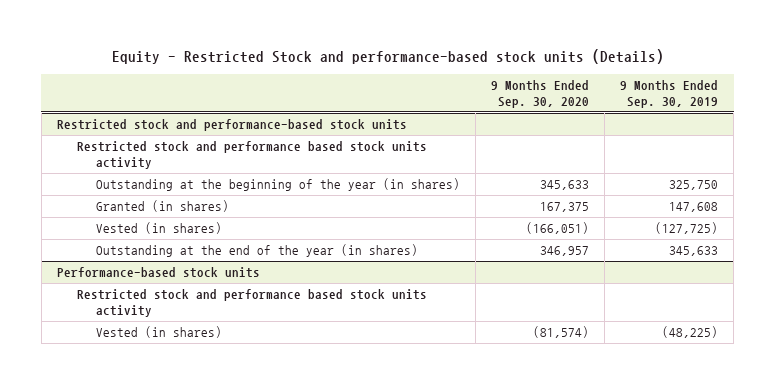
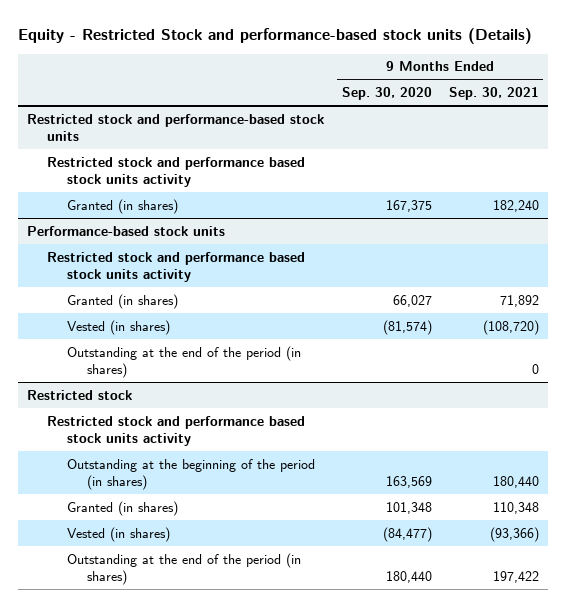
[620,79,719,108] 9 Months Ended Sep. 30, 2019 -> none
none -> [449,87,540,101] Sep. 30, 2021
[96,178,461,192] Outstanding at the beginning of the year (in shares) -> none
[96,222,223,235] Vested (in shares) -> none
[96,244,419,258] Outstanding at the end of the year (in shares) -> none
none -> [67,293,179,309] Granted (in shares)
none -> [67,345,302,378] Outstanding at the end of the period (in shares)
none -> [27,389,133,400] Restricted stock
none -> [47,415,306,446] Restricted stock and performance based stock units activity
none -> [67,458,316,490] Outstanding at the beginning of the period (in shares)
none -> [67,500,179,516] Granted (in shares)
none -> [67,526,171,542] Vested (in shares)
none -> [67,552,302,585] Outstanding at the end of the period (in shares)

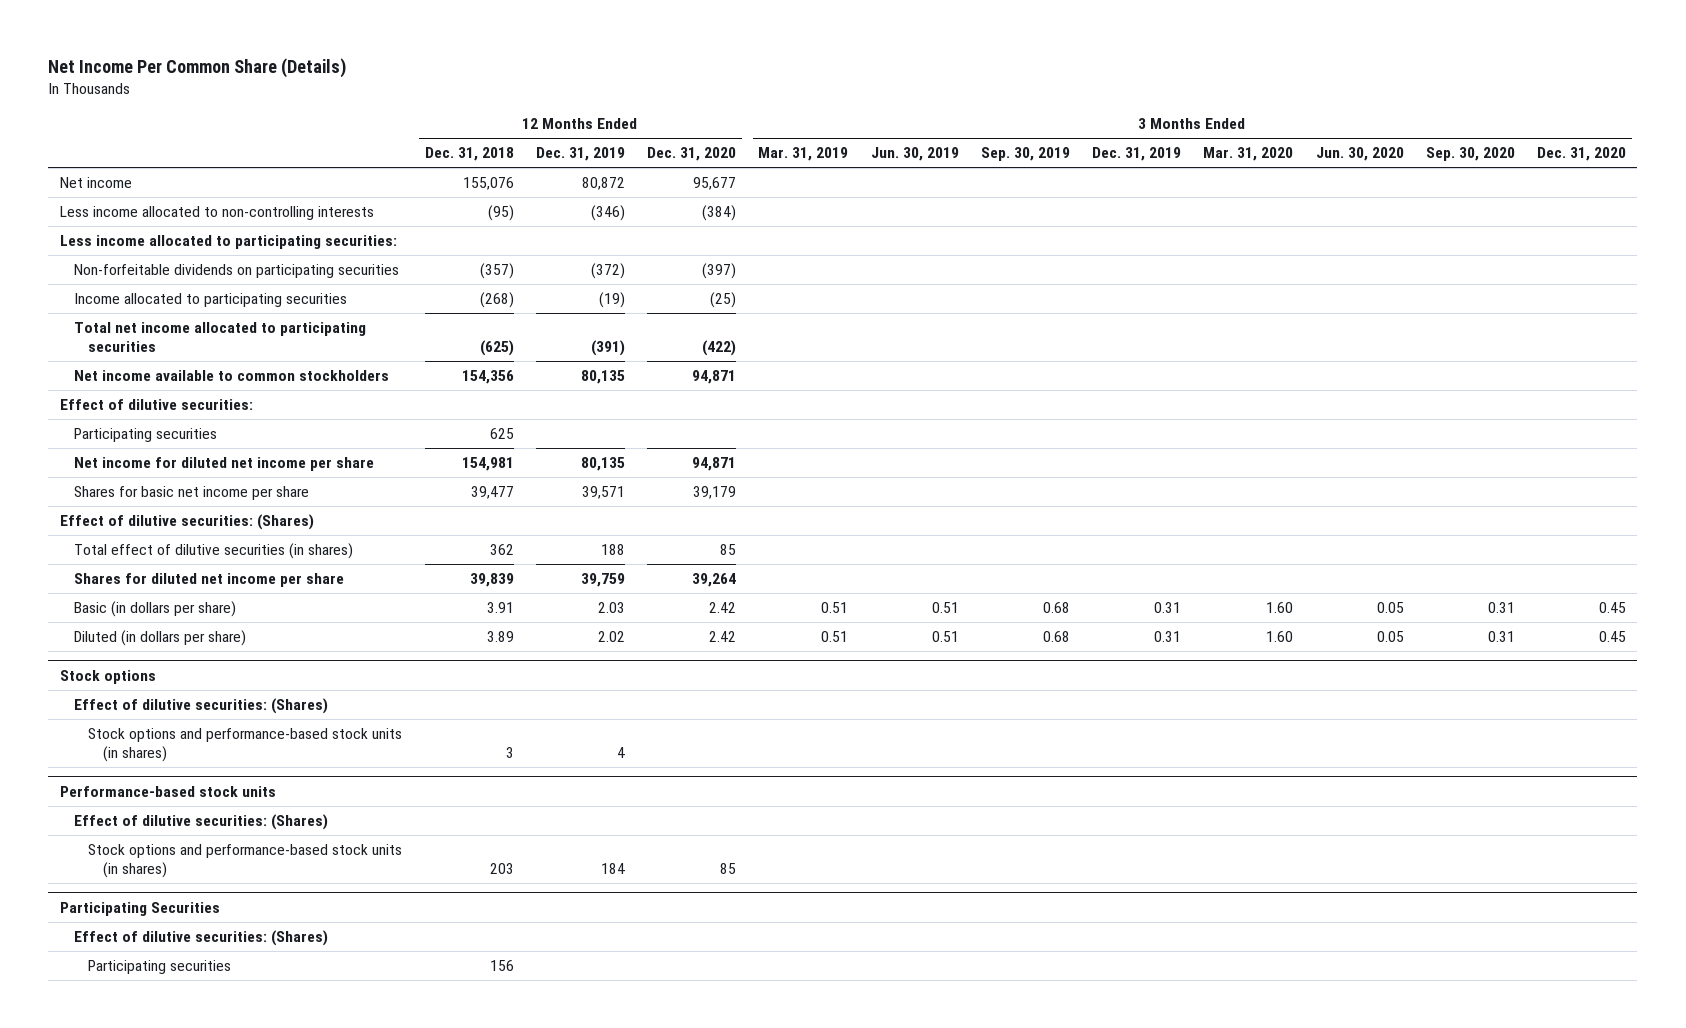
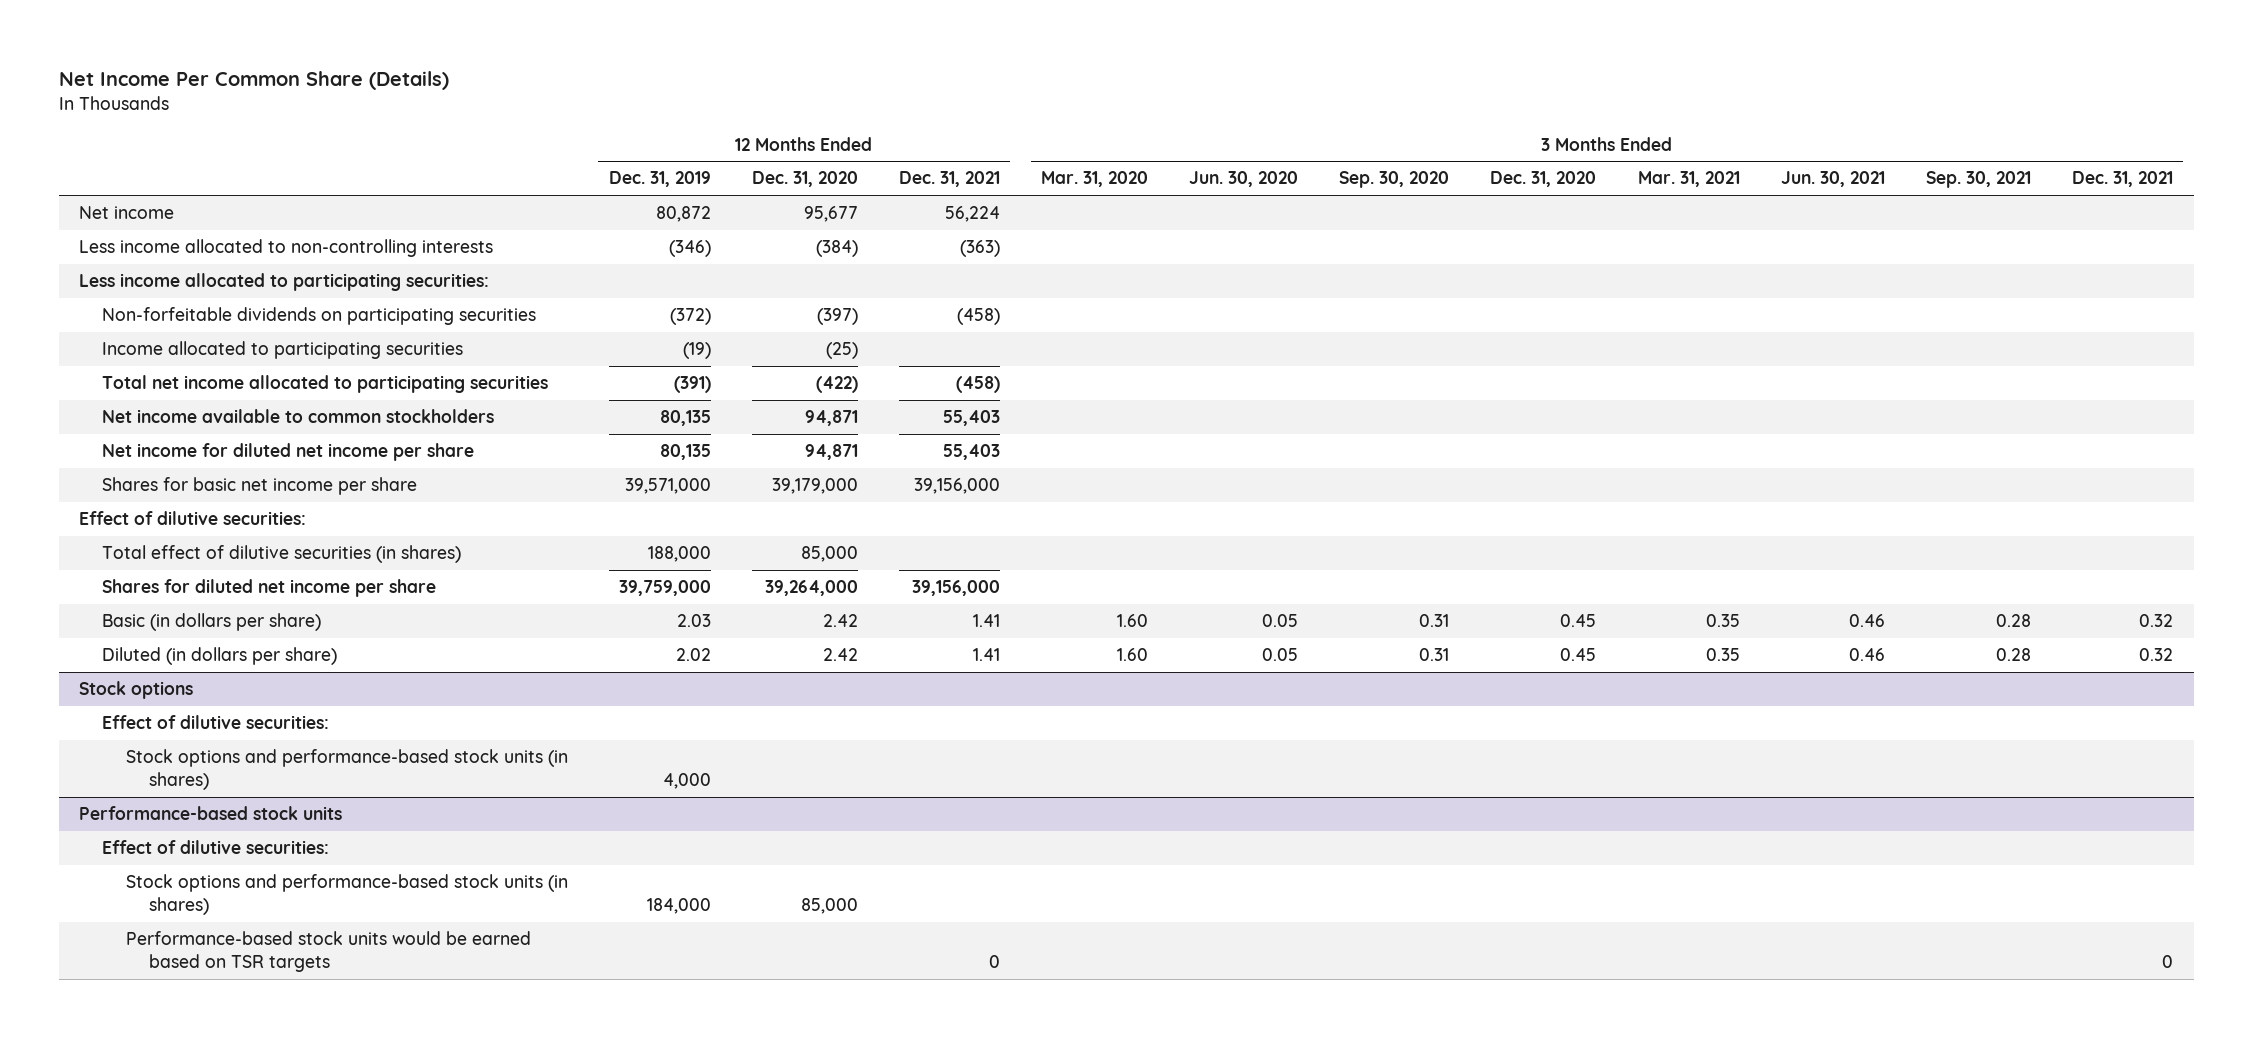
[424,147,514,162] Dec. 31, 2018 -> none
[758,147,849,162] Mar. 31, 2019 -> none
[870,147,959,162] Jun. 30, 2019 -> none
[980,147,1070,162] Sep. 30, 2019 -> none
[1092,147,1182,162] Dec. 31, 2019 -> none
none -> [899,171,1001,188] Dec. 31, 2021
none -> [1637,171,1740,188] Mar. 31, 2021
none -> [1780,171,1885,188] Jun. 30, 2021
none -> [1925,171,2031,189] Sep. 30, 2021
none -> [2071,171,2173,188] Dec. 31, 2021
[73,428,217,443] Participating securities -> none
[59,514,314,531] Effect of dilutive securities: (Shares) -> none
[581,486,625,500] 39,571 -> [624,478,711,495] 39,571,000
[693,486,737,500] 39,179 -> [771,478,858,495] 39,179,000
[59,399,253,411] Effect of dilutive securities: -> [79,511,307,526] Effect of dilutive securities:
[600,544,625,556] 188 -> [647,546,711,563] 188,000
[720,544,737,556] 85 -> [800,546,858,563] 85,000
[580,573,625,588] 39,759 -> [618,580,711,597] 39,759,000
[692,573,737,588] 39,264 -> [764,580,858,597] 39,264,000
[73,698,328,715] Effect of dilutive securities: (Shares) -> [102,715,330,730] Effect of dilutive securities:
[616,747,625,759] 4 -> [662,772,711,789] 4,000
[59,901,220,916] Participating Securities -> none
[73,930,328,947] Effect of dilutive securities: (Shares) -> none
[88,960,232,975] Participating securities -> none
[73,814,328,831] Effect of dilutive securities: (Shares) -> [102,840,330,855] Effect of dilutive securities:
[600,863,625,875] 184 -> [646,897,711,914] 184,000
[720,863,737,875] 85 -> [800,897,858,914] 85,000
none -> [125,931,531,972] Performance-based stock units would be earned based on TSR targets

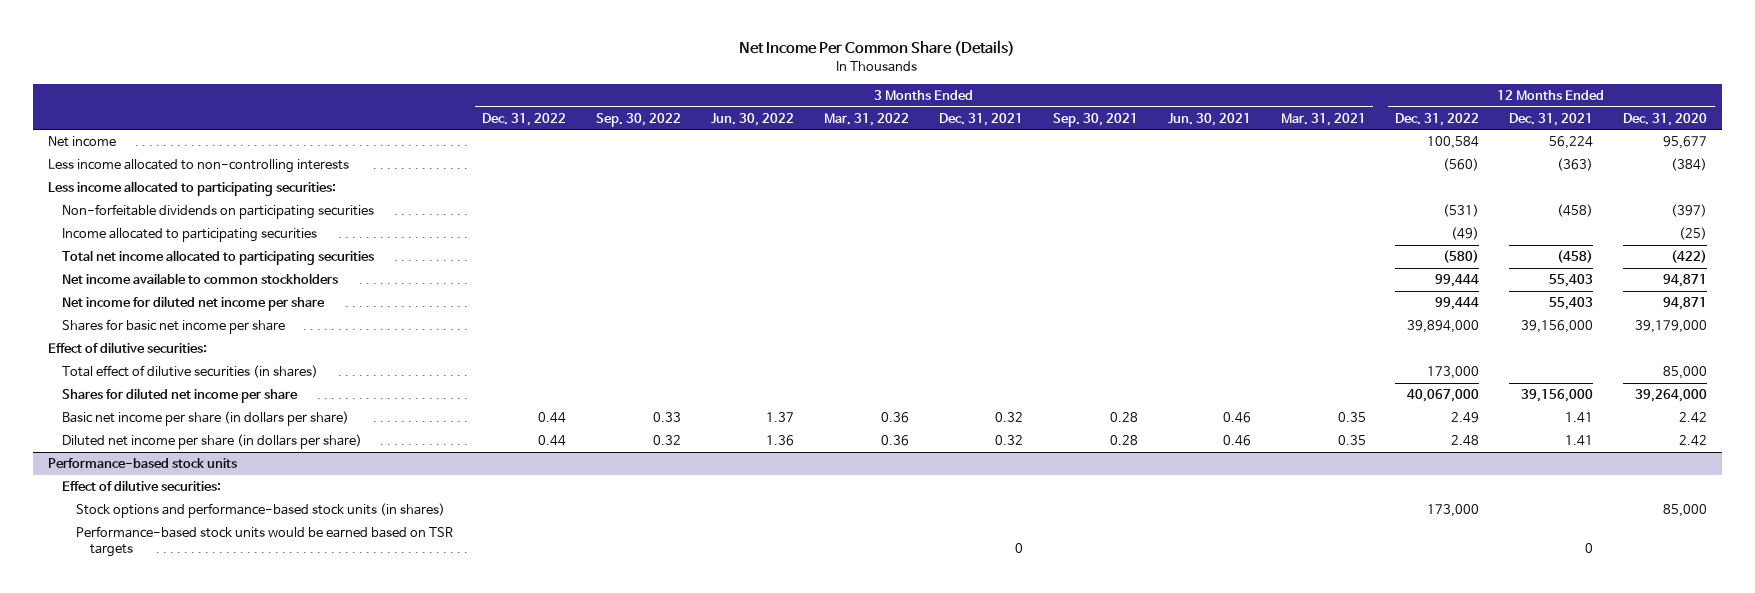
[608,171,711,188] Dec. 31, 2019 -> none
[1041,171,1149,188] Mar. 31, 2020 -> none
[1189,171,1299,188] Jun. 30, 2020 -> none
[1339,171,1450,189] Sep. 30, 2020 -> none
[1490,171,1597,188] Dec. 31, 2020 -> none
none -> [482,112,567,126] Dec. 31, 2022
none -> [596,112,682,127] Sep. 30, 2022
none -> [711,112,795,126] Jun. 30, 2022
none -> [824,112,910,126] Mar. 31, 2022
none -> [1395,112,1480,126] Dec. 31, 2022
[79,681,194,700] Stock options -> none
[102,715,330,730] Effect of dilutive securities: -> none
[125,749,568,790] Stock options and performance-based stock units (in shares) -> none
[102,613,322,632] Basic (in dollars per share) -> [61,411,349,427] Basic net income per share (in dollars per share)
[102,647,338,666] Diluted (in dollars per share) -> [61,434,362,450] Diluted net income per share (in dollars per share)

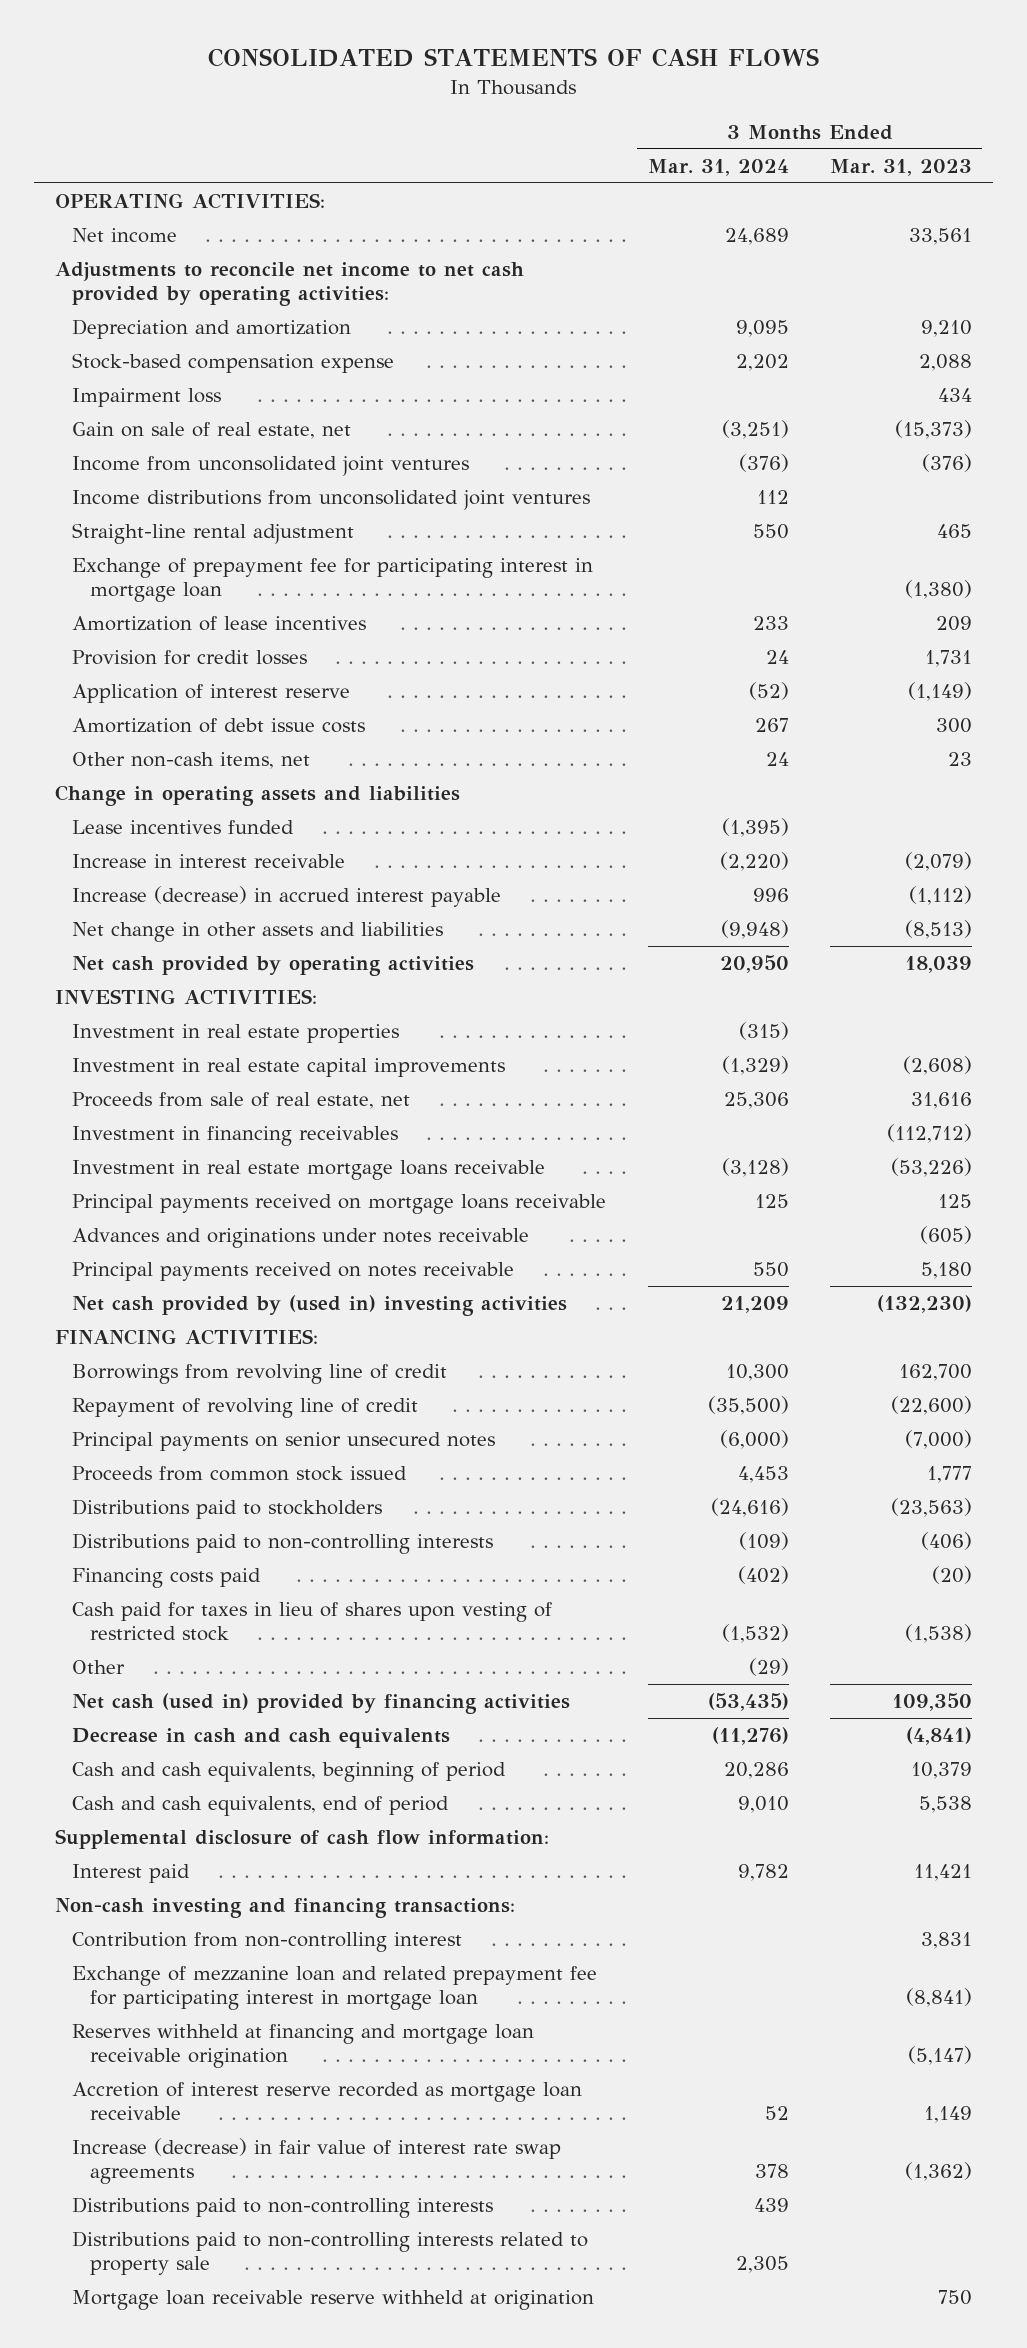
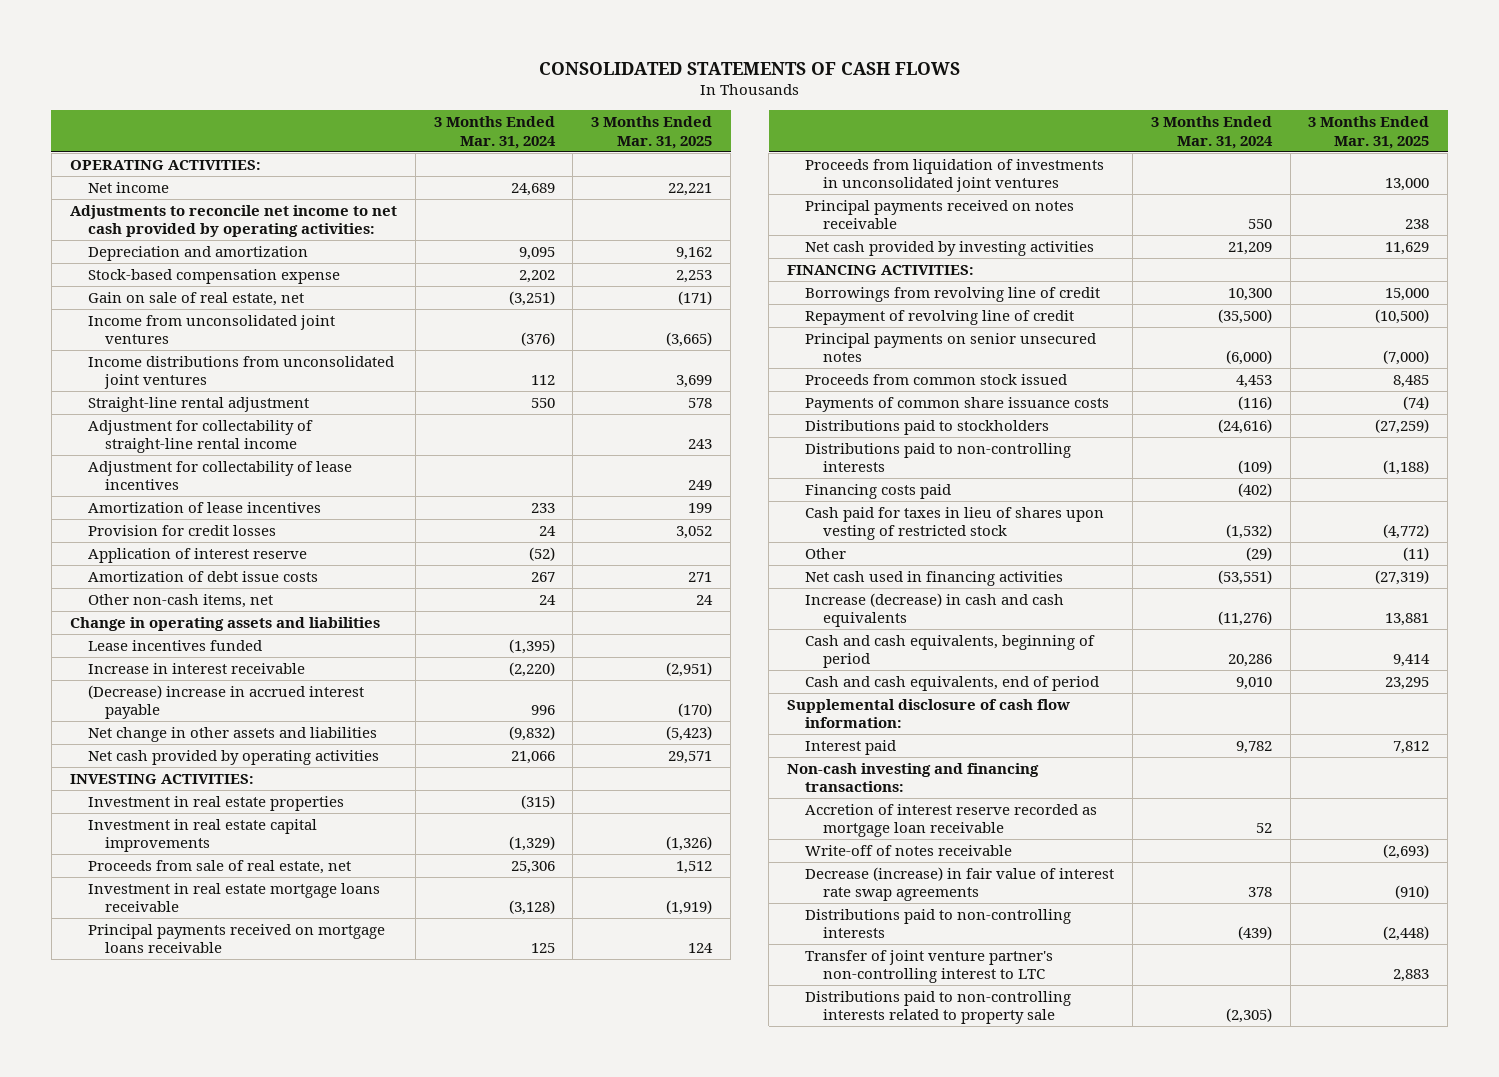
[830,158,973,176] Mar. 31, 2023 -> none
none -> [591,116,713,149] 3 Months Ended Mar. 31, 2025
[72,388,222,408] Impairment loss -> none
[72,558,594,603] Exchange of prepayment fee for participating interest in mortgage loan -> none
none -> [87,419,313,454] Adjustment for collectability of straight-line rental income
none -> [87,460,352,491] Adjustment for collectability of lease incentives
[72,886,502,908] Increase (decrease) in accrued interest payable -> [87,684,364,720] (Decrease) increase in accrued interest payable
[720,920,789,940] (9,948) -> [508,725,555,741] (9,832)
[719,955,789,974] 20,950 -> [510,750,555,764] 21,066
[72,1126,399,1147] Investment in financing receivables -> none
[72,1228,530,1249] Advances and originations under notes receivable -> none
none -> [804,158,1104,193] Proceeds from liquidation of investments in unconsolidated joint ventures
[72,1295,568,1317] Net cash provided by (used in) investing activities -> [804,240,1094,256] Net cash provided by investing activities
none -> [804,396,1109,412] Payments of common share issuance costs
[72,1693,571,1715] Net cash (used in) provided by financing activities -> [804,570,1063,586] Net cash used in financing activities
[707,1693,789,1712] (53,435) -> [1217,569,1272,585] (53,551)
[72,1728,451,1749] Decrease in cash and cash equivalents -> [804,592,1064,628] Increase (decrease) in cash and cash equivalents
[72,1932,463,1953] Contribution from non-controlling interest -> none
[72,1966,598,2011] Exchange of mezzanine loan and related prepayment fee for participating interest in mortgage loan -> none
[72,2024,535,2069] Reserves withheld at financing and mortgage loan receivable origination -> none
[72,2290,595,2311] Mortgage loan receivable reserve withheld at origination -> none
none -> [804,844,1012,856] Write-off of notes receivable
[72,2138,562,2185] Increase (decrease) in fair value of interest rate swap agreements -> [804,866,1114,902] Decrease (increase) in fair value of interest rate swap agreements
[753,2198,789,2213] 439 -> [1237,926,1272,941] (439)
none -> [804,949,1053,984] Transfer of joint venture partner's non-controlling interest to LTC
[735,2256,789,2274] 2,305 -> [1225,1008,1272,1024] (2,305)

